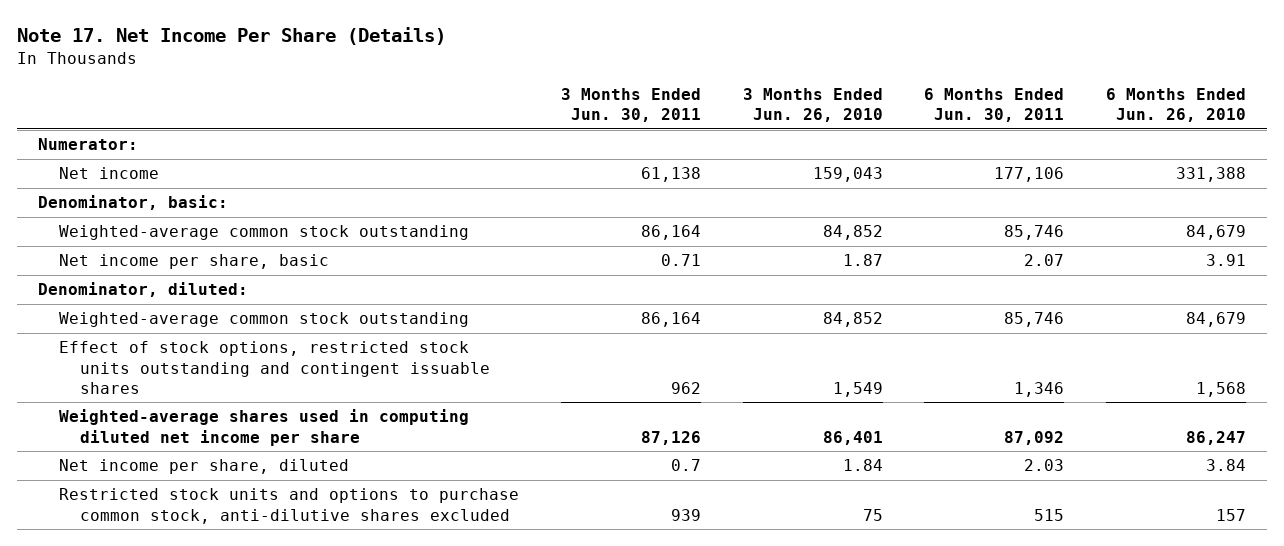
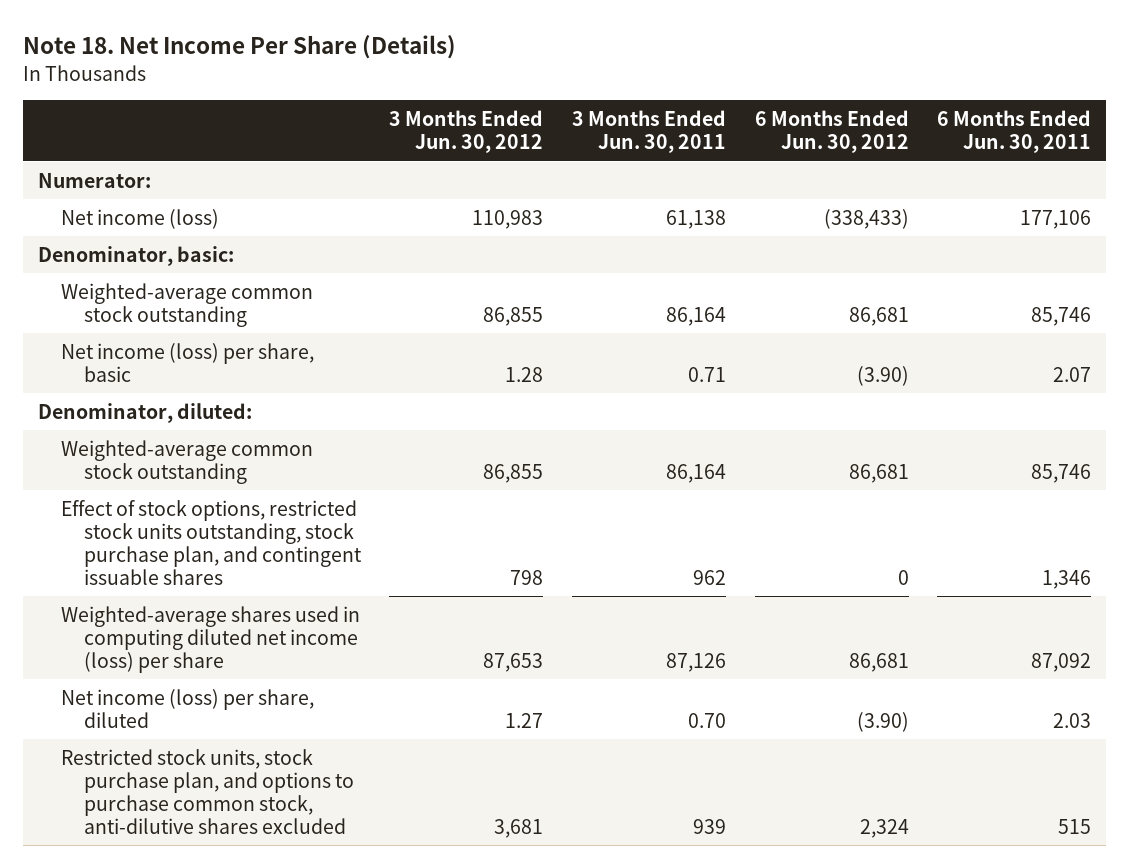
[16,27,446,46] Note 17. Net Income Per Share (Details) -> [23,35,457,60] Note 18. Net Income Per Share (Details)
[742,88,883,123] 3 Months Ended Jun. 26, 2010 -> none
[1106,88,1247,123] 6 Months Ended Jun. 26, 2010 -> none
none -> [389,110,544,154] 3 Months Ended Jun. 30, 2012
none -> [754,110,909,154] 6 Months Ended Jun. 30, 2012
[59,167,160,180] Net income -> [60,208,219,229] Net income (loss)
[59,254,330,270] Net income per share, basic -> [60,342,314,382] Net income (loss) per share, basic
[59,341,491,394] Effect of stock options, restricted stock units outstanding and contingent issuable shares -> [60,499,362,585] Effect of stock options, restricted stock units outstanding, stock purchase plan, and contingent issuable shares
[59,409,470,446] Weighted-average shares used in computing diluted net income per share -> [60,605,360,673] Weighted-average shares used in computing diluted net income (loss) per share
[59,459,350,475] Net income per share, diluted -> [60,688,314,728] Net income (loss) per share, diluted
[670,459,701,472] 0.7 -> [687,712,726,728] 0.70
[59,488,520,524] Restricted stock units and options to purchase common stock, anti-dilutive shares excluded -> [60,748,354,834] Restricted stock units, stock purchase plan, and options to purchase common stock, anti-dilutive shares excluded

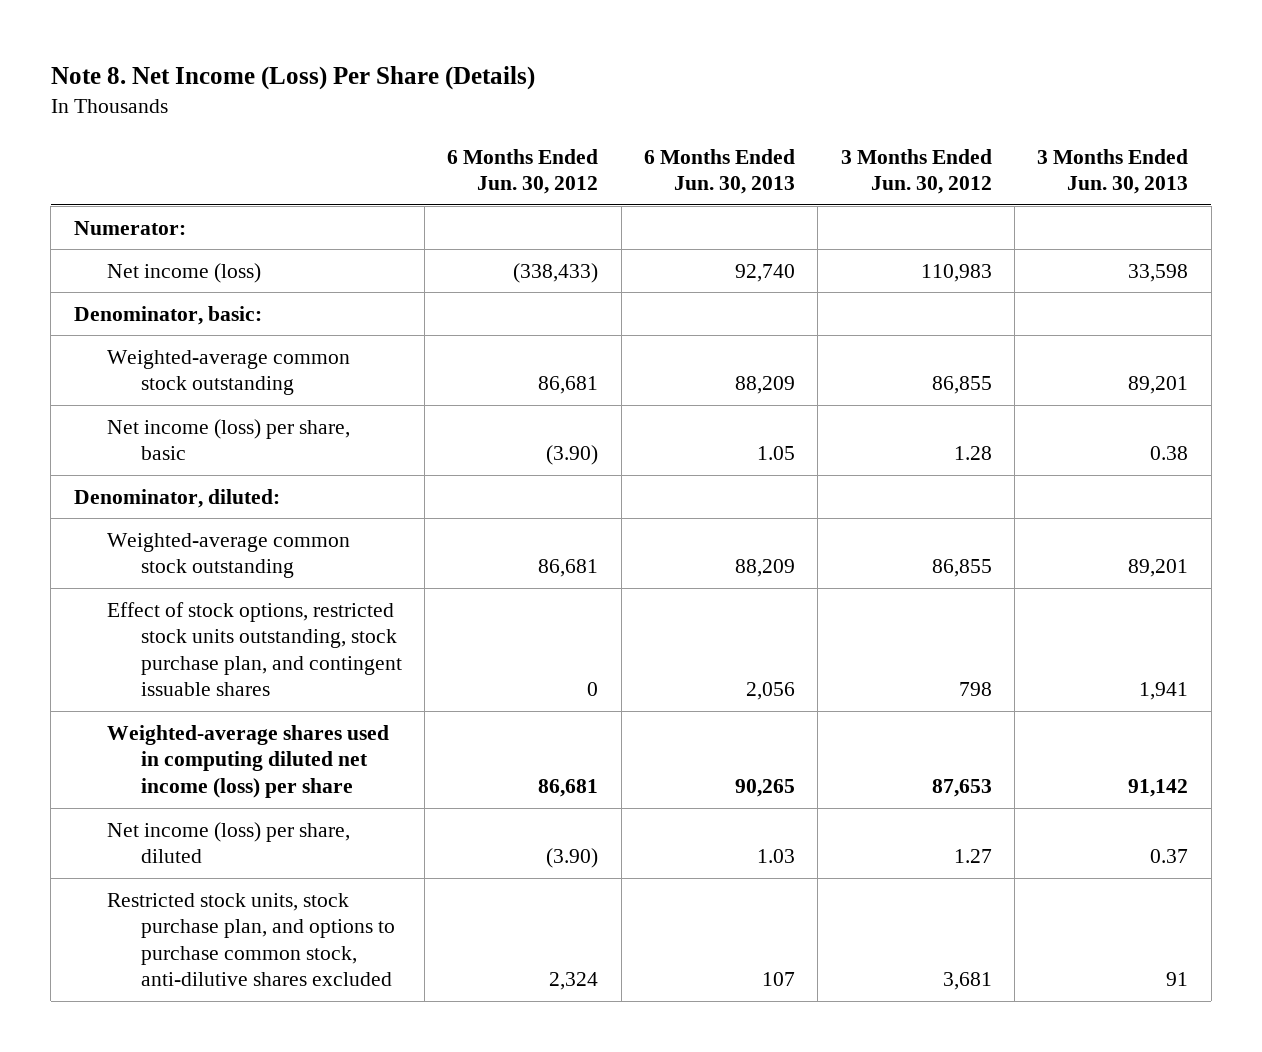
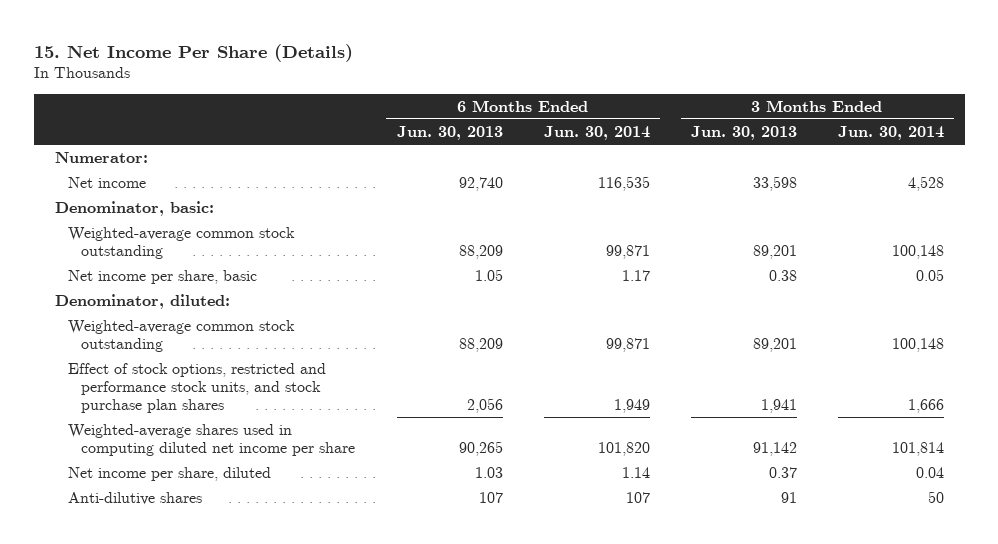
[50,66,535,91] Note 8. Net Income (Loss) Per Share (Details) -> [33,43,353,62] 15. Net Income Per Share (Details)
[447,148,599,195] 6 Months Ended Jun. 30, 2012 -> none
[840,148,992,195] 3 Months Ended Jun. 30, 2012 -> none
none -> [543,125,650,140] Jun. 30, 2014
none -> [837,125,944,140] Jun. 30, 2014
[107,262,262,283] Net income (loss) -> [67,176,146,188] Net income
[107,418,351,461] Net income (loss) per share, basic -> [67,269,257,284] Net income per share, basic
[107,601,402,697] Effect of stock options, restricted stock units outstanding, stock purchase plan, and contingent issuable shares -> [67,362,326,413] Effect of stock options, restricted and performance stock units, and stock purchase plan shares
[107,724,390,798] Weighted-average shares used in computing diluted net income (loss) per share -> [67,423,356,456] Weighted-average shares used in computing diluted net income per share
[107,821,351,864] Net income (loss) per share, diluted -> [67,466,271,481] Net income per share, diluted
[107,892,395,987] Restricted stock units, stock purchase plan, and options to purchase common stock, anti-dilutive shares excluded -> [67,491,202,505] Anti-dilutive shares

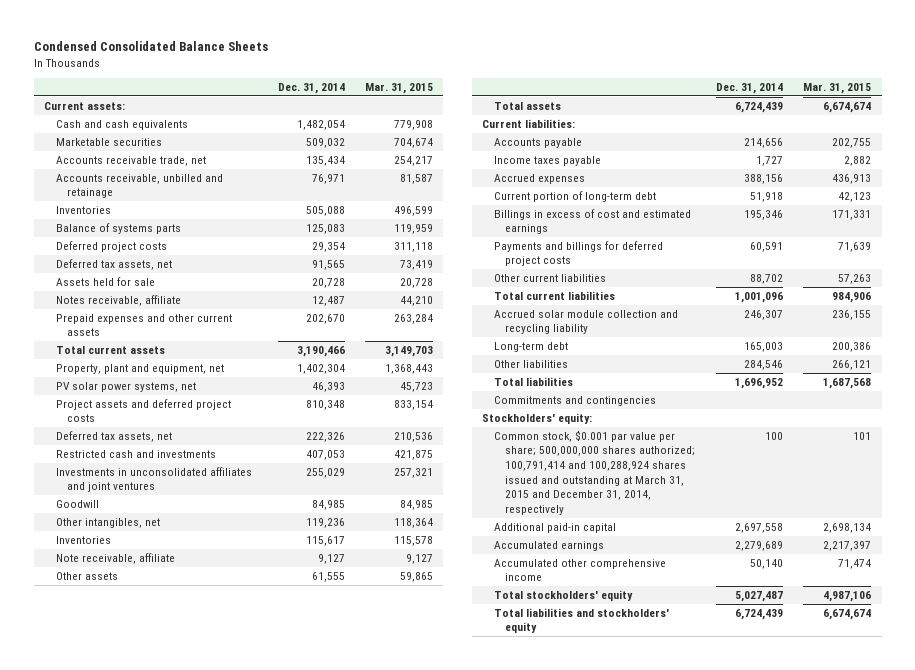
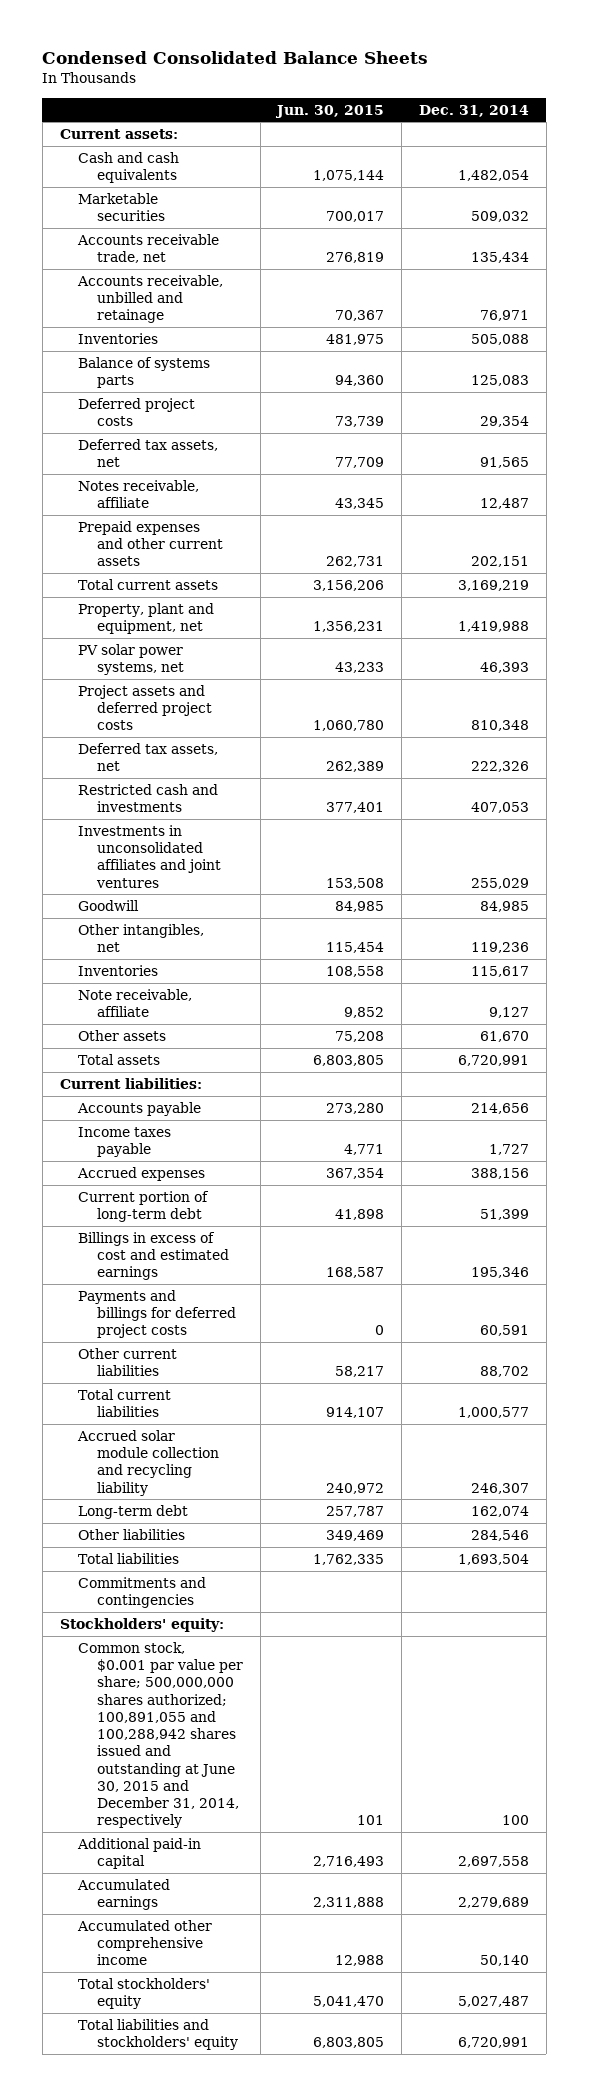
[365,82,434,94] Mar. 31, 2015 -> none
none -> [275,104,385,118] Jun. 30, 2015
[55,276,155,286] Assets held for sale -> none
[305,313,345,324] 202,670 -> [471,556,530,568] 202,151
[296,345,345,357] 3,190,466 -> [458,580,530,592] 3,169,219
[296,363,345,374] 1,402,304 -> [458,621,530,633] 1,419,988
[311,571,345,582] 61,555 -> [480,1031,530,1043] 61,670
[734,101,783,113] 6,724,439 -> [458,1055,530,1067] 6,720,991
[749,191,783,202] 51,918 -> [480,1209,530,1221] 51,399
[734,291,783,303] 1,001,096 -> [458,1407,530,1419] 1,000,577
[743,341,783,352] 165,003 -> [471,1506,530,1518] 162,074
[734,377,783,389] 1,696,952 -> [458,1554,530,1566] 1,693,504
[493,429,696,515] Common stock, $0.001 par value per share; 500,000,000 shares authorized; 100,791,414 and 100,288,924 shares issued and outstanding at March 31, 2015 and December 31, 2014, respectively -> [78,1642,243,1829] Common stock, $0.001 par value per share; 500,000,000 shares authorized; 100,891,055 and 100,288,942 shares issued and outstanding at June 30, 2015 and December 31, 2014, respectively
[734,608,783,620] 6,724,439 -> [458,2037,530,2049] 6,720,991

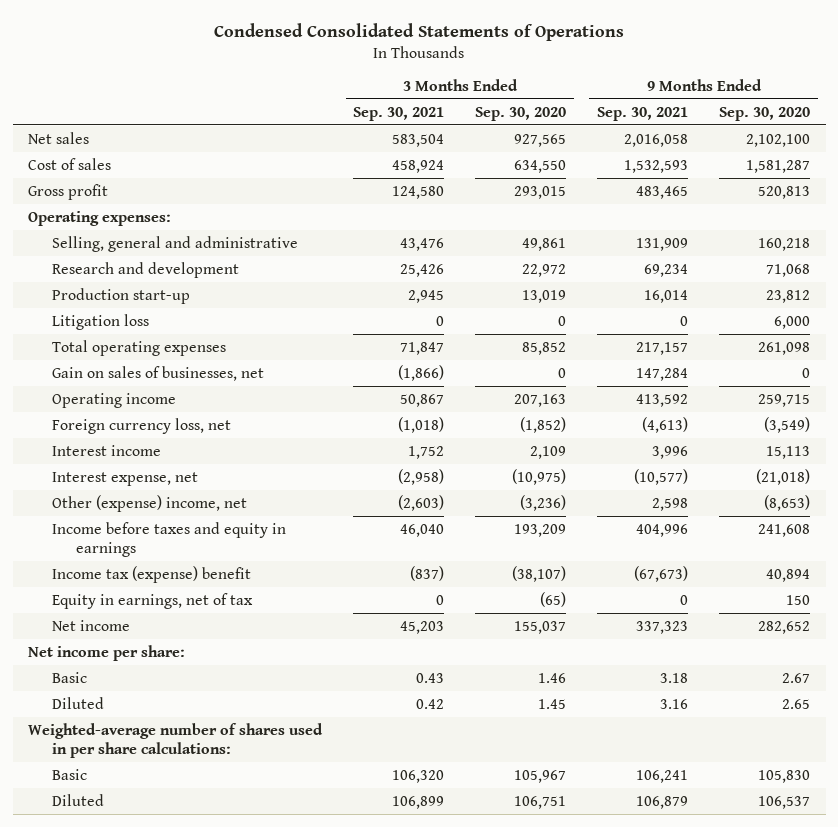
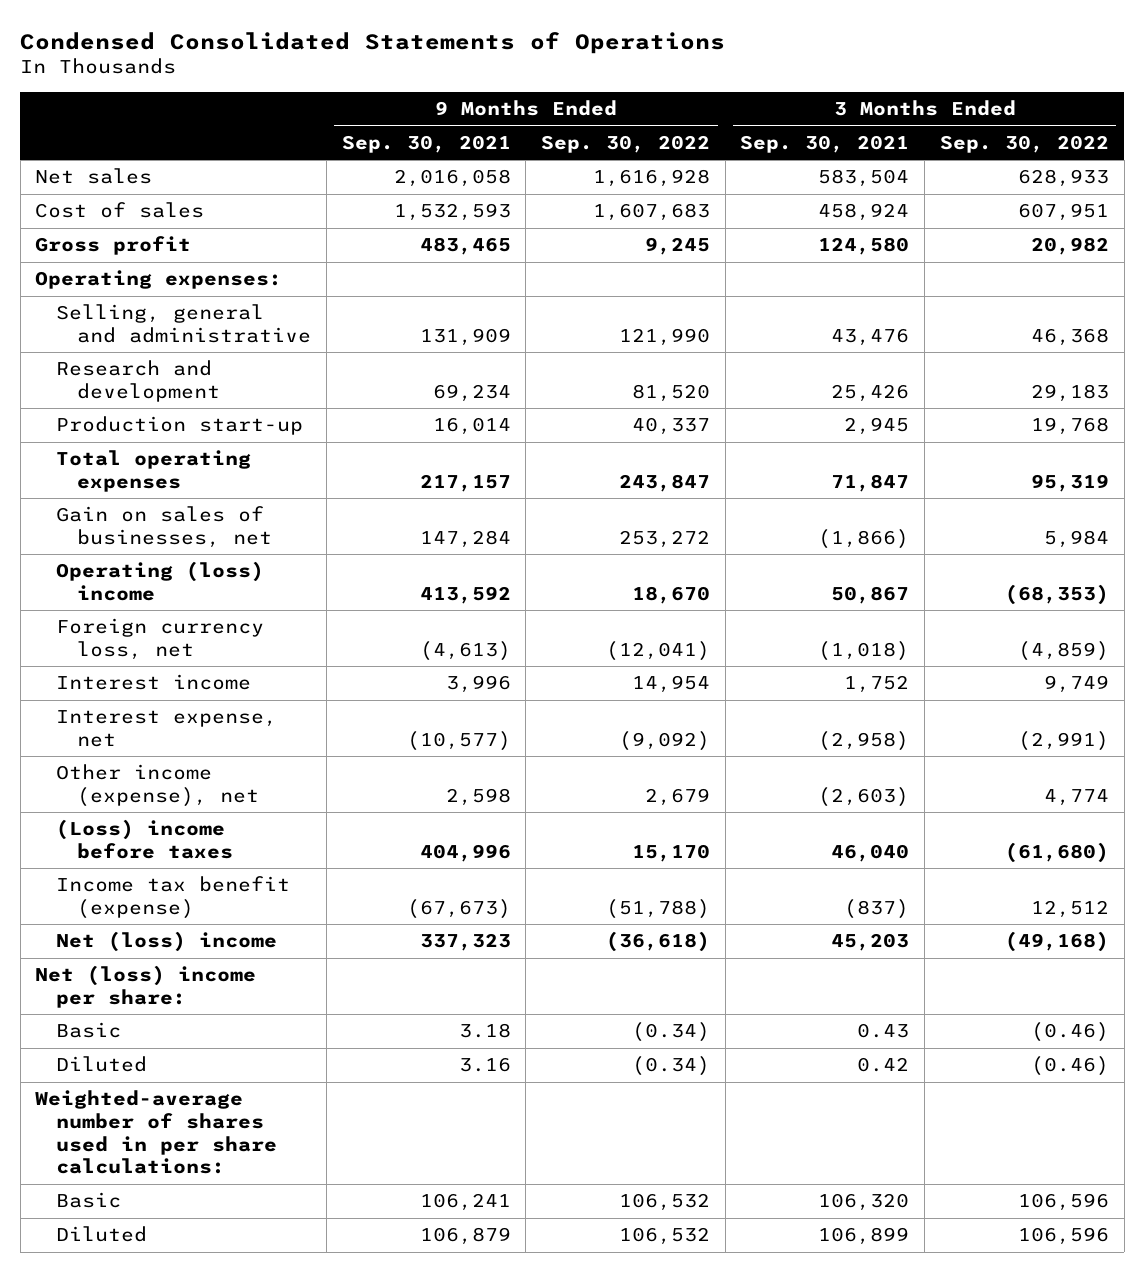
[475,106,567,121] Sep. 30, 2020 -> none
[719,106,811,121] Sep. 30, 2020 -> none
none -> [541,134,711,153] Sep. 30, 2022
none -> [939,134,1109,153] Sep. 30, 2022
[52,313,150,330] Litigation loss -> none
[52,392,177,408] Operating income -> [56,561,265,602] Operating (loss) income
[52,592,254,609] Equity in earnings, net of tax -> none
[52,494,248,512] Other (expense) income, net -> [56,764,260,808] Other income (expense), net
[52,521,287,557] Income before taxes and equity in earnings -> [56,819,234,860] (Loss) income before taxes
[52,565,252,583] Income tax (expense) benefit -> [56,876,291,920] Income tax benefit (expense)
[52,619,131,631] Net income -> [56,931,278,953] Net (loss) income
[28,644,186,661] Net income per share: -> [35,965,257,1009] Net (loss) income per share:

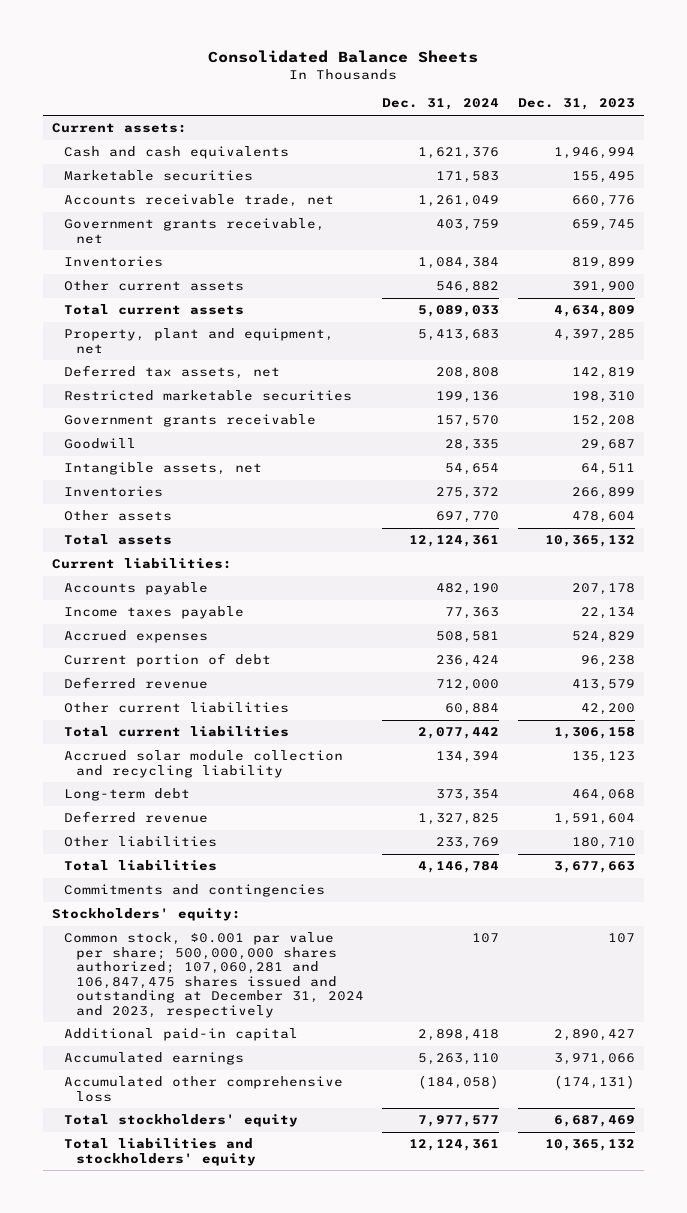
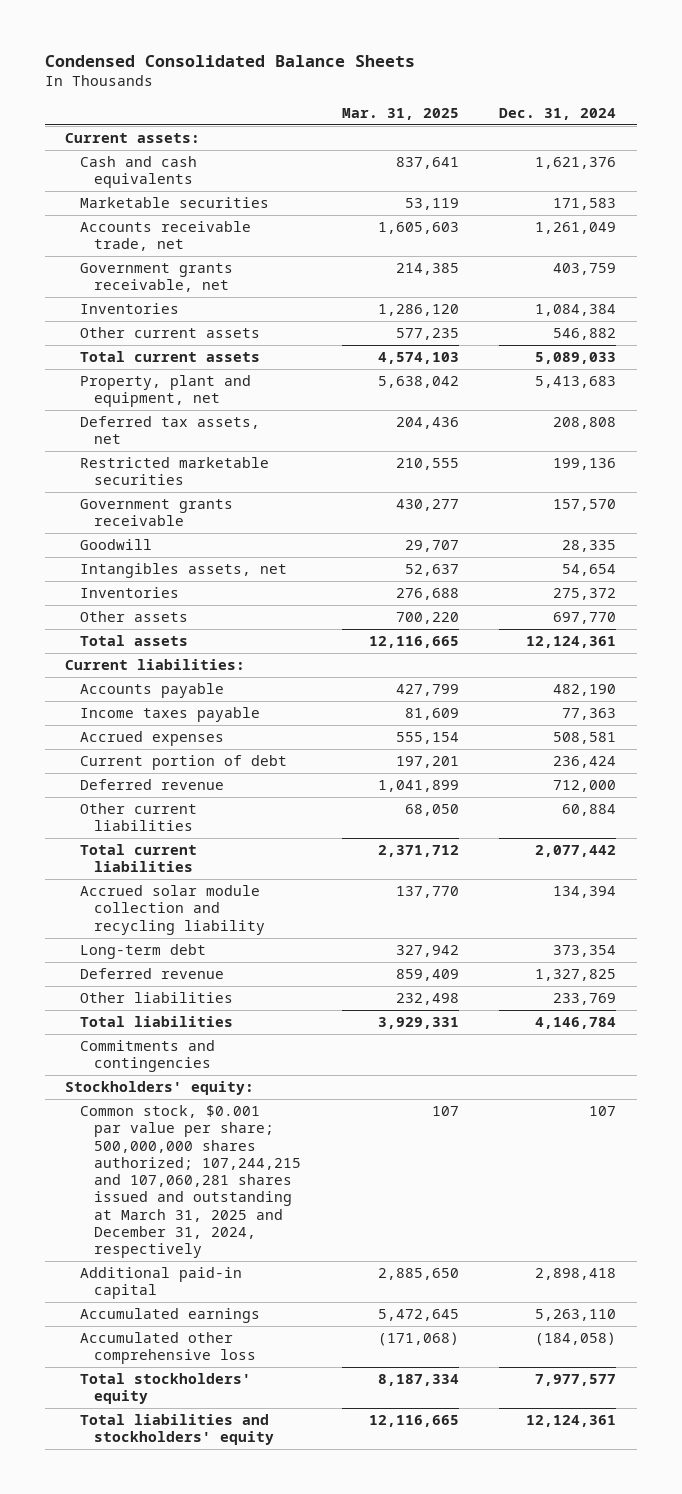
[208,49,479,63] Consolidated Balance Sheets -> [44,54,415,67] Condensed Consolidated Balance Sheets
[517,98,635,111] Dec. 31, 2023 -> none
none -> [341,107,459,120] Mar. 31, 2025
[63,462,262,476] Intangible assets, net -> [79,563,287,579] Intangibles assets, net
[63,932,365,1018] Common stock, $0.001 par value per share; 500,000,000 shares authorized; 107,060,281 and 106,847,475 shares issued and outstanding at December 31, 2024 and 2023, respectively -> [79,1105,301,1258] Common stock, $0.001 par value per share; 500,000,000 shares authorized; 107,244,215 and 107,060,281 shares issued and outstanding at March 31, 2025 and December 31, 2024, respectively

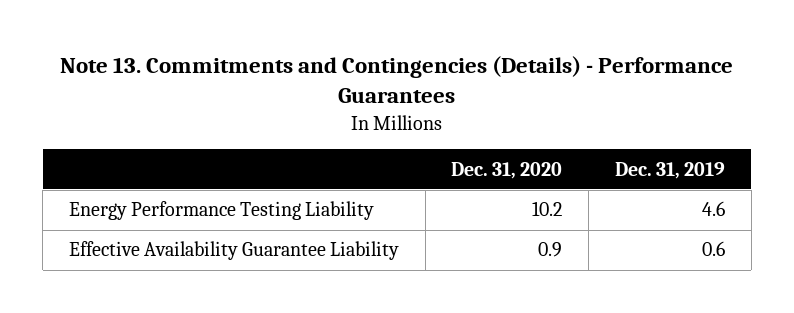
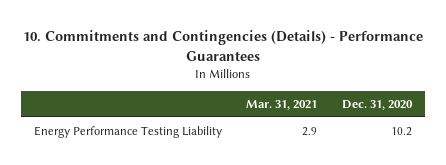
[59,55,733,104] Note 13. Commitments and Contingencies (Details) - Performance Guarantees -> [22,30,423,61] 10. Commitments and Contingencies (Details) - Performance Guarantees
[614,161,725,179] Dec. 31, 2019 -> none
none -> [246,99,318,110] Mar. 31, 2021
[68,241,399,261] Effective Availability Guarantee Liability -> none

